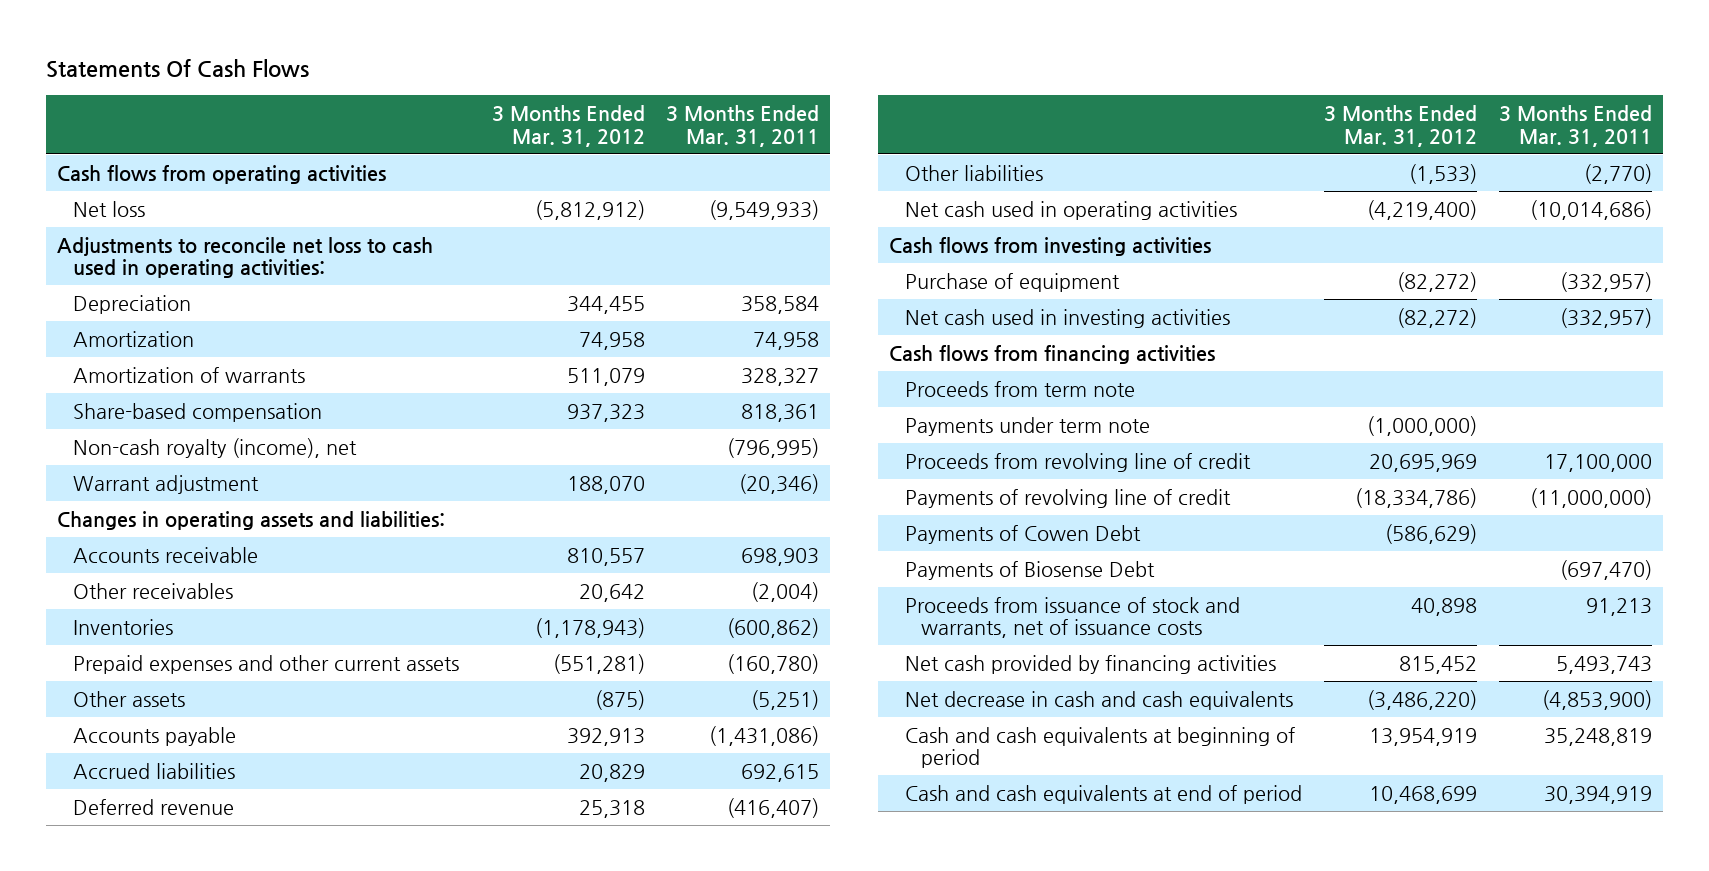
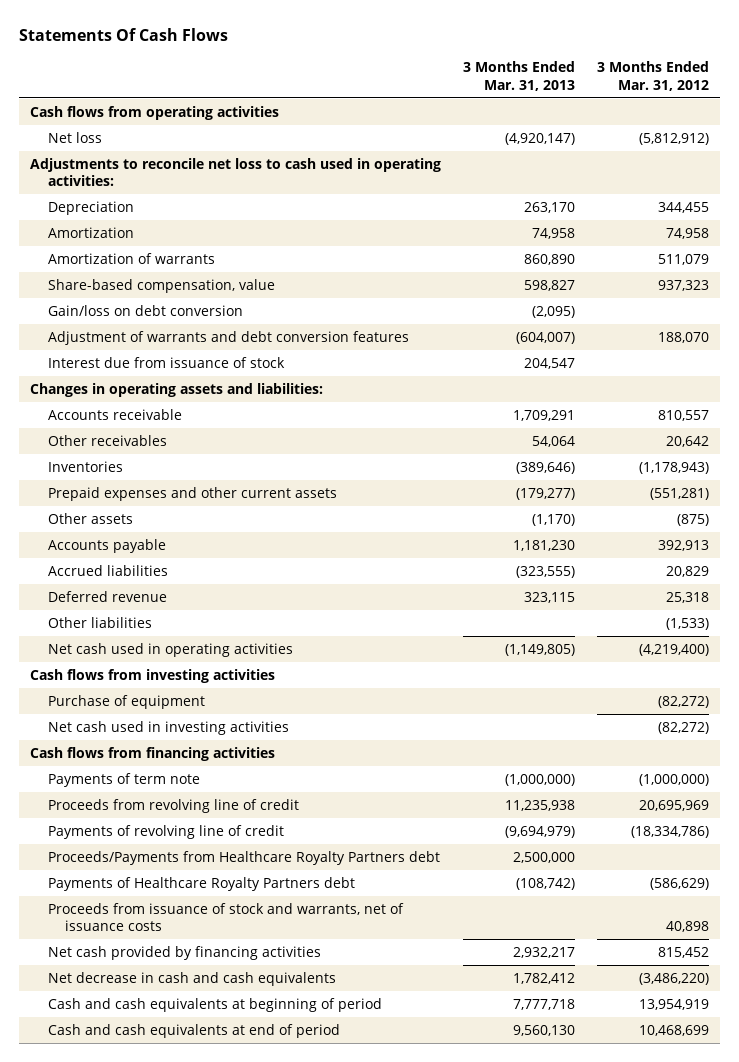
[666,104,820,147] 3 Months Ended Mar. 31, 2011 -> none
none -> [463,61,576,91] 3 Months Ended Mar. 31, 2013
[72,437,357,458] Non-cash royalty (income), net -> none
[72,402,322,422] Share-based compensation -> [47,278,275,293] Share-based compensation, value
none -> [47,304,243,316] Gain/loss on debt conversion
[72,474,259,494] Warrant adjustment -> [47,330,409,345] Adjustment of warrants and debt conversion features
none -> [47,356,285,368] Interest due from issuance of stock
[905,380,1136,397] Proceeds from term note -> none
[905,416,1151,436] Payments under term note -> [47,772,200,787] Payments of term note
[905,560,1156,580] Payments of Biosense Debt -> none
none -> [47,850,440,865] Proceeds/Payments from Healthcare Royalty Partners debt
[905,524,1142,544] Payments of Cowen Debt -> [47,876,355,891] Payments of Healthcare Royalty Partners debt

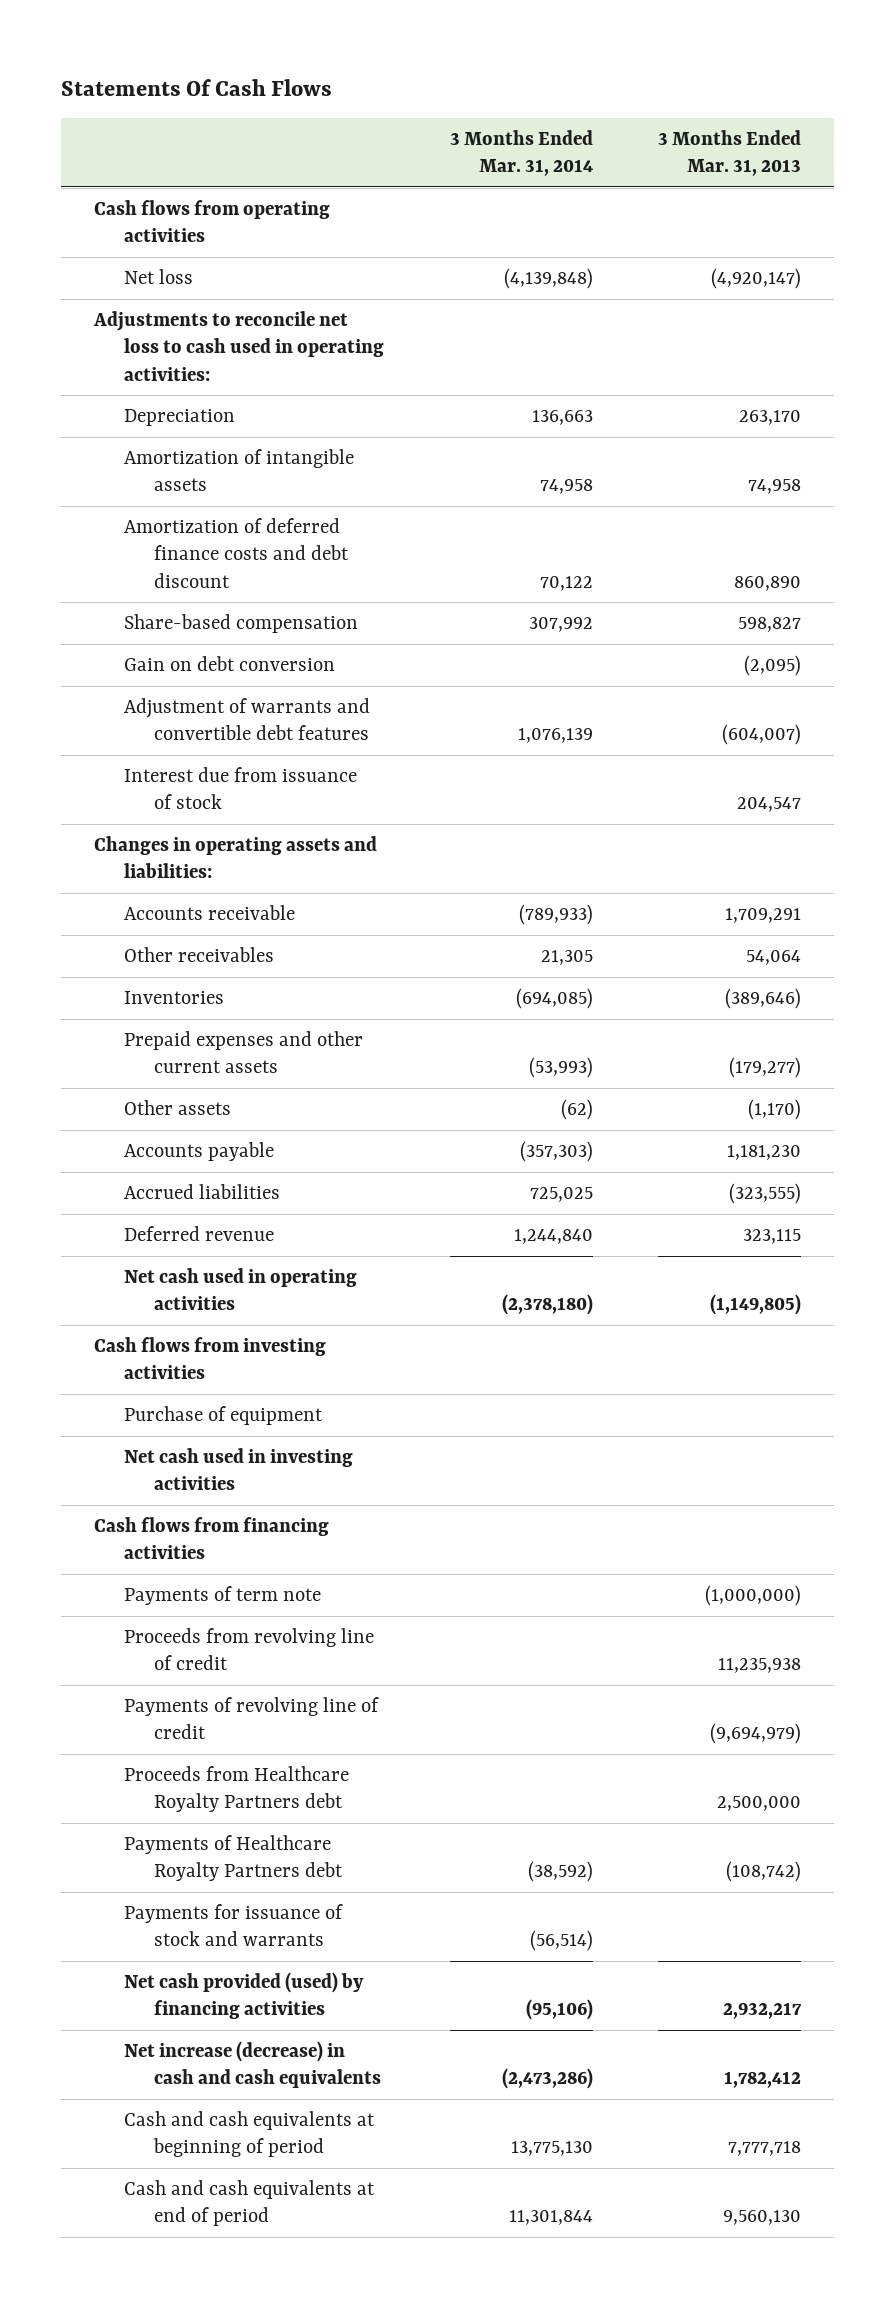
[597,61,710,91] 3 Months Ended Mar. 31, 2012 -> none
none -> [449,129,593,177] 3 Months Ended Mar. 31, 2014
[47,226,134,238] Amortization -> [123,449,354,492] Amortization of intangible assets
[47,252,215,264] Amortization of warrants -> [123,518,349,588] Amortization of deferred finance costs and debt discount
[47,278,275,293] Share-based compensation, value -> [123,614,358,634] Share-based compensation
[47,304,243,316] Gain/loss on debt conversion -> [123,656,335,672] Gain on debt conversion
[47,330,409,345] Adjustment of warrants and debt conversion features -> [123,698,370,741] Adjustment of warrants and convertible debt features
[47,616,152,628] Other liabilities -> none
[47,850,440,865] Proceeds/Payments from Healthcare Royalty Partners debt -> [123,1766,349,1813] Proceeds from Healthcare Royalty Partners debt
[47,902,404,932] Proceeds from issuance of stock and warrants, net of issuance costs -> [123,1904,343,1947] Payments for issuance of stock and warrants
[47,945,321,960] Net cash provided by financing activities -> [123,1972,364,2020] Net cash provided (used) by financing activities
[47,971,336,986] Net decrease in cash and cash equivalents -> [123,2041,381,2089] Net increase (decrease) in cash and cash equivalents

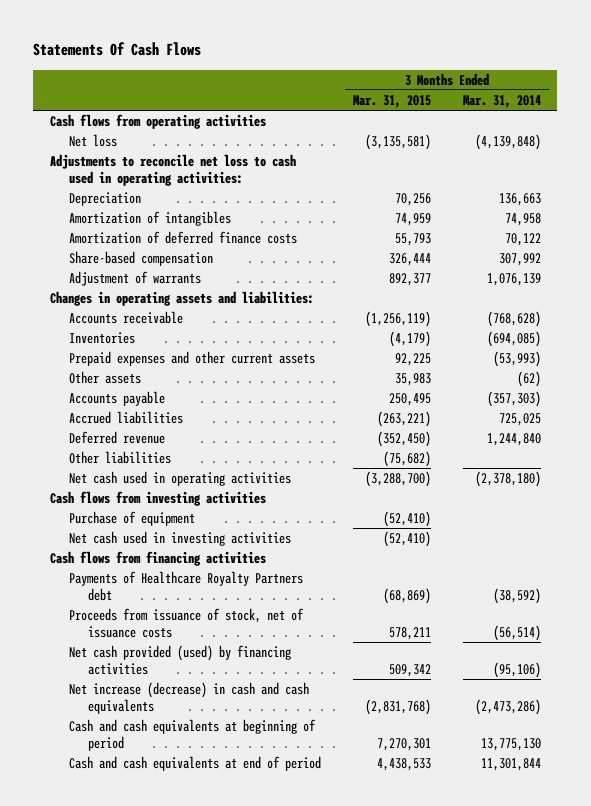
[658,129,802,177] 3 Months Ended Mar. 31, 2013 -> none
none -> [352,95,431,109] Mar. 31, 2015
[123,449,354,492] Amortization of intangible assets -> [68,211,231,227] Amortization of intangibles
[123,518,349,588] Amortization of deferred finance costs and debt discount -> [68,231,297,245] Amortization of deferred finance costs
[123,656,335,672] Gain on debt conversion -> none
[123,767,357,810] Interest due from issuance of stock -> none
[123,698,370,741] Adjustment of warrants and convertible debt features -> [68,271,201,287] Adjustment of warrants
[123,947,274,963] Other receivables -> none
[518,904,593,926] (789,933) -> [487,311,542,328] (768,628)
none -> [68,451,171,465] Other liabilities
[123,1586,321,1606] Payments of term note -> none
[123,1628,374,1671] Proceeds from revolving line of credit -> none
[123,1697,379,1740] Payments of revolving line of credit -> none
[123,1766,349,1813] Proceeds from Healthcare Royalty Partners debt -> none
[123,1904,343,1947] Payments for issuance of stock and warrants -> [68,608,304,638] Proceeds from issuance of stock, net of issuance costs

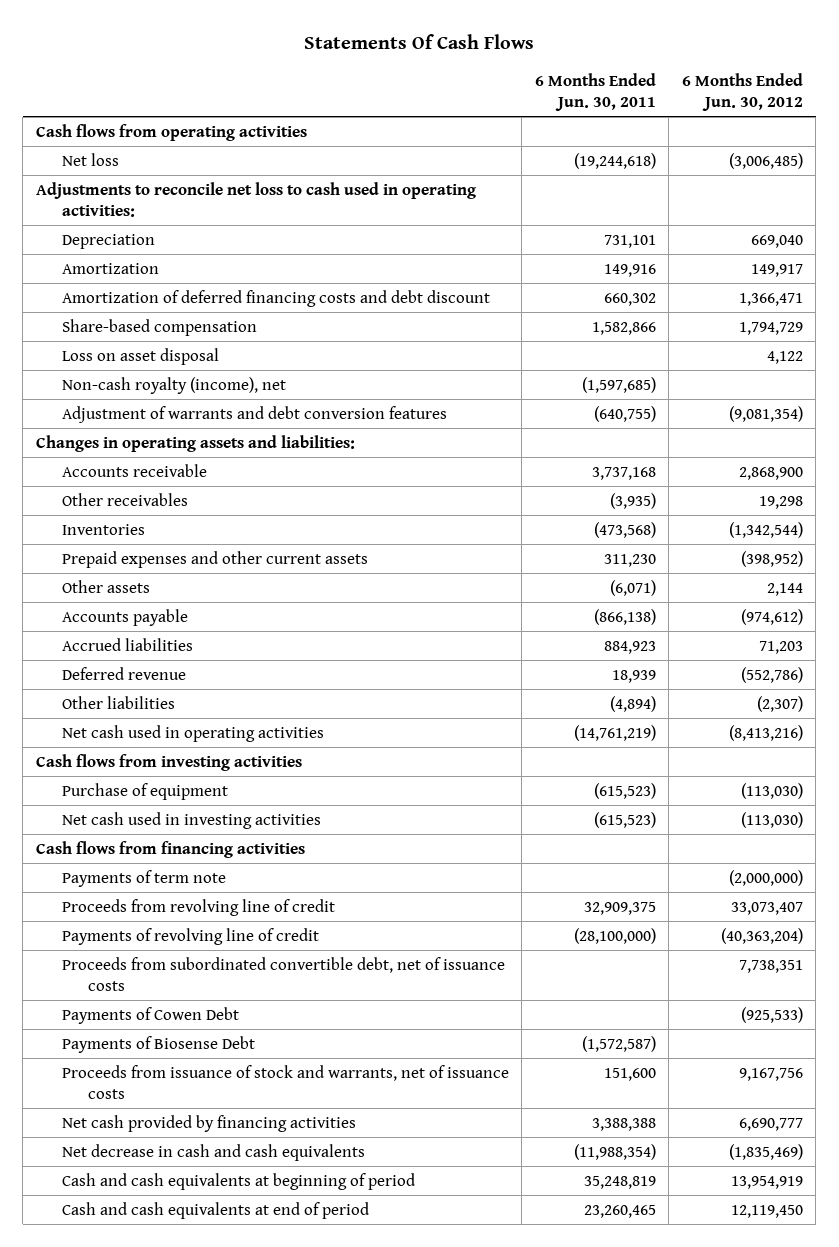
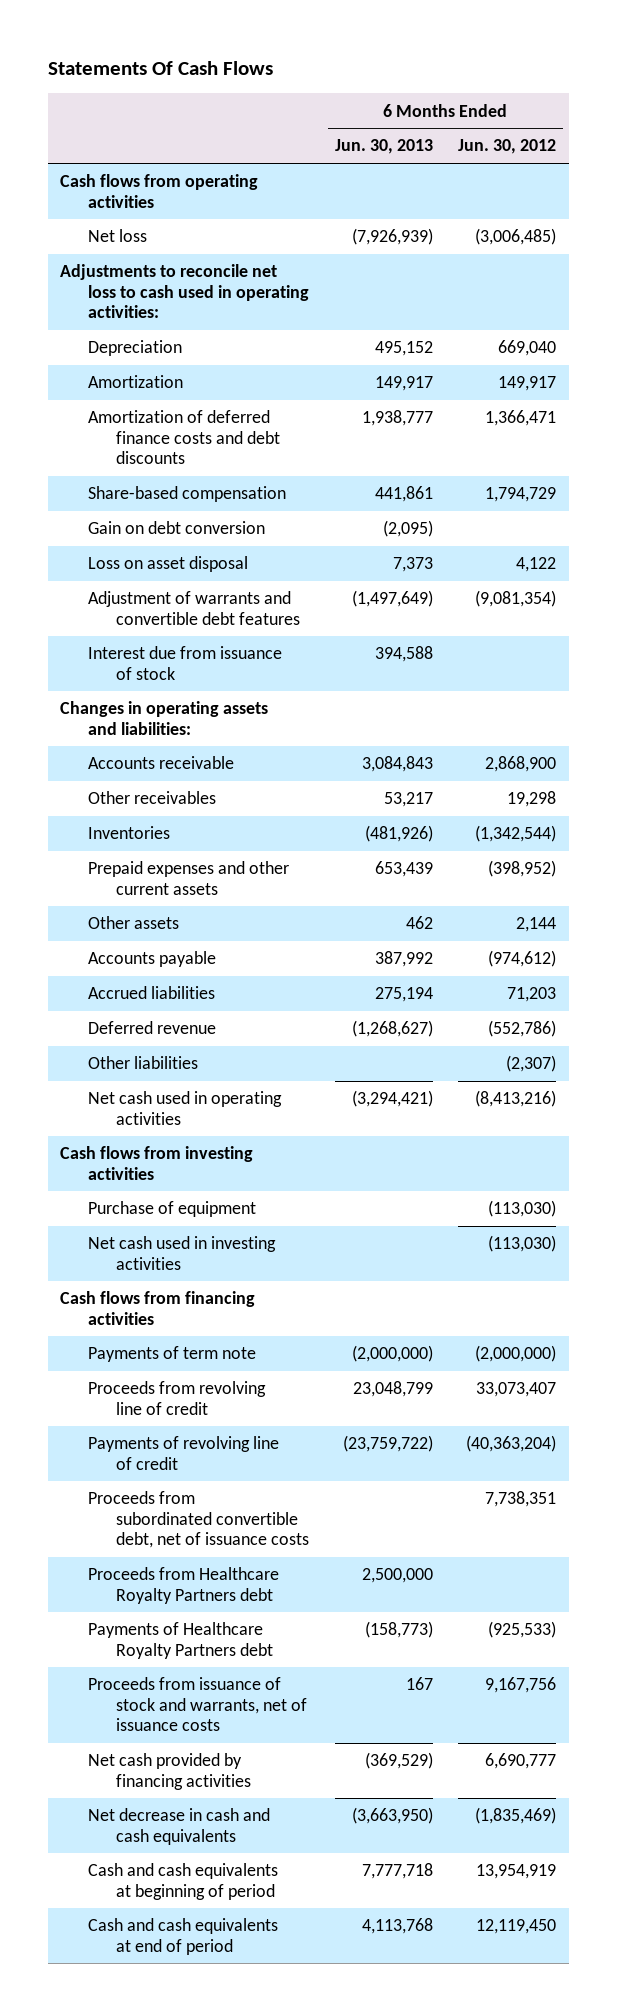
[534,72,656,112] 6 Months Ended Jun. 30, 2011 -> none
none -> [334,139,433,155] Jun. 30, 2013
[61,289,490,307] Amortization of deferred financing costs and debt discount -> [88,410,280,465] Amortization of deferred finance costs and debt discounts
none -> [88,521,266,535] Gain on debt conversion
[61,376,286,394] Non-cash royalty (income), net -> none
[61,405,447,423] Adjustment of warrants and debt conversion features -> [88,591,300,625] Adjustment of warrants and convertible debt features
none -> [88,646,283,680] Interest due from issuance of stock
[61,1035,255,1053] Payments of Biosense Debt -> none
none -> [88,1567,280,1604] Proceeds from Healthcare Royalty Partners debt
[61,1006,239,1024] Payments of Cowen Debt -> [88,1622,273,1659] Payments of Healthcare Royalty Partners debt

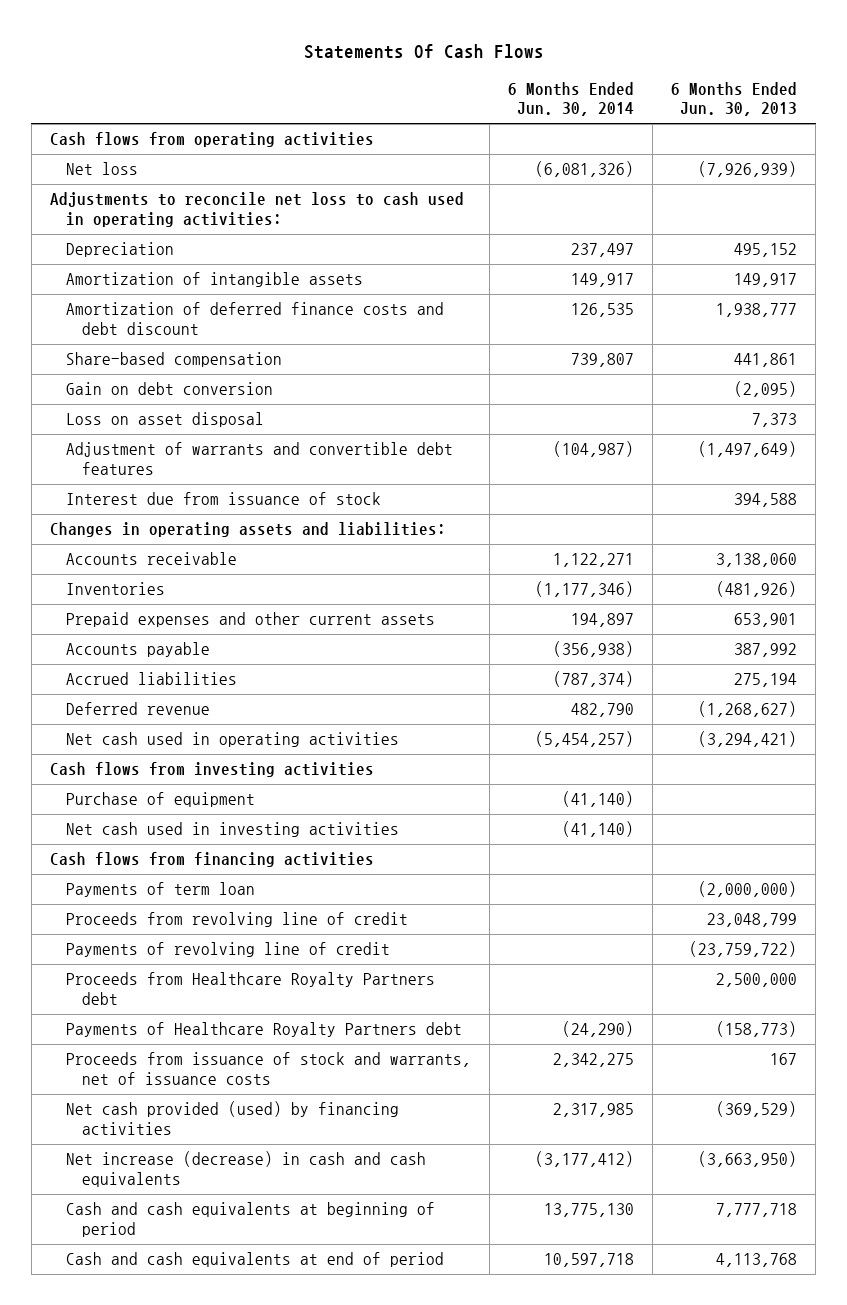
[458,139,557,155] Jun. 30, 2012 -> none
none -> [508,81,635,117] 6 Months Ended Jun. 30, 2014
[88,375,184,389] Amortization -> [65,272,363,288] Amortization of intangible assets
[88,410,280,465] Amortization of deferred finance costs and debt discounts -> [65,302,444,336] Amortization of deferred finance costs and debt discount
[88,791,217,805] Other receivables -> none
[361,756,433,773] 3,084,843 -> [716,553,798,568] 3,138,060
[88,916,180,930] Other assets -> none
[374,861,433,878] 653,439 -> [734,613,798,628] 653,901
[88,1056,199,1070] Other liabilities -> none
[88,1346,257,1363] Payments of term note -> [65,882,255,898] Payments of term loan
[88,1491,309,1549] Proceeds from subordinated convertible debt, net of issuance costs -> none
[88,1753,251,1790] Net cash provided by financing activities -> [65,1101,399,1136] Net cash provided (used) by financing activities
[88,1808,271,1845] Net decrease in cash and cash equivalents -> [65,1151,426,1188] Net increase (decrease) in cash and cash equivalents

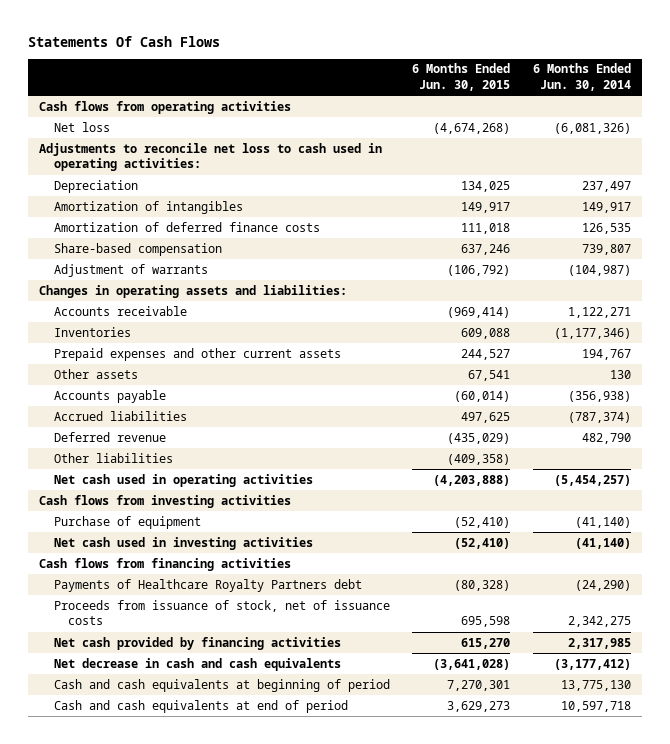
[671,81,798,117] 6 Months Ended Jun. 30, 2013 -> none
none -> [412,63,511,91] 6 Months Ended Jun. 30, 2015
[65,272,363,288] Amortization of intangible assets -> [53,200,243,214] Amortization of intangibles
[65,302,444,336] Amortization of deferred finance costs and debt discount -> [53,221,320,232] Amortization of deferred finance costs
[65,382,273,396] Gain on debt conversion -> none
[65,412,264,428] Loss on asset disposal -> none
[65,492,381,506] Interest due from issuance of stock -> none
[65,442,453,476] Adjustment of warrants and convertible debt features -> [53,263,208,277] Adjustment of warrants
[571,613,635,628] 194,897 -> [581,348,631,360] 194,767
none -> [53,368,138,379] Other assets
none -> [53,452,173,463] Other liabilities
[65,882,255,898] Payments of term loan -> none
[65,912,408,928] Proceeds from revolving line of credit -> none
[65,942,390,958] Payments of revolving line of credit -> none
[65,972,435,1006] Proceeds from Healthcare Royalty Partners debt -> none
[65,1052,471,1086] Proceeds from issuance of stock and warrants, net of issuance costs -> [53,599,390,626] Proceeds from issuance of stock, net of issuance costs
[65,1101,399,1136] Net cash provided (used) by financing activities -> [53,636,341,650] Net cash provided by financing activities
[65,1151,426,1188] Net increase (decrease) in cash and cash equivalents -> [53,657,341,671] Net decrease in cash and cash equivalents

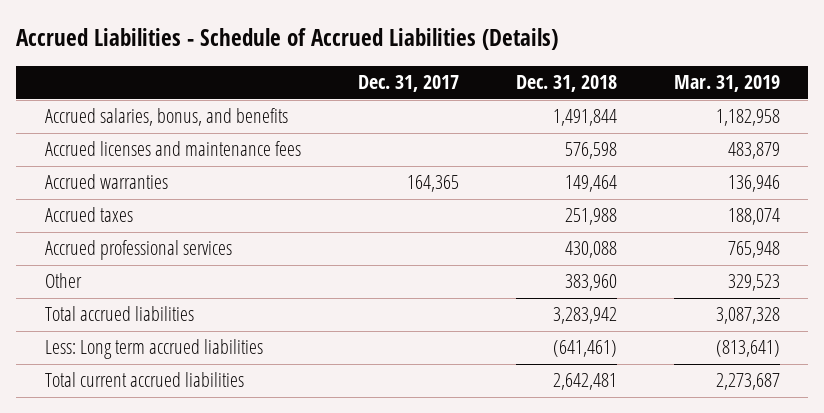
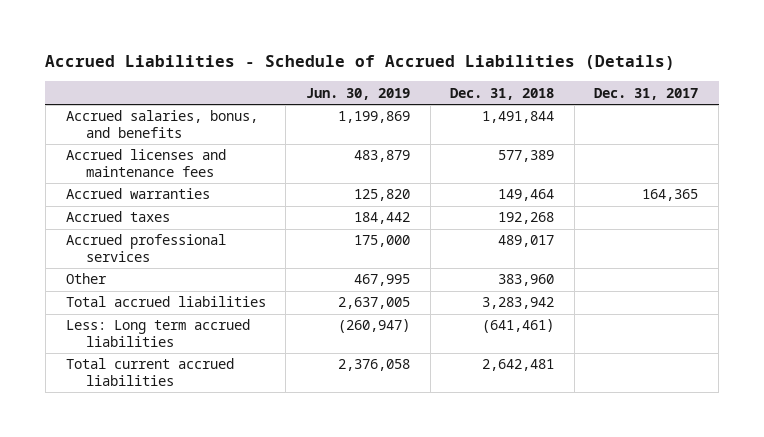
[673,75,780,93] Mar. 31, 2019 -> none
none -> [305,87,410,100] Jun. 30, 2019
[564,142,617,160] 576,598 -> [498,150,555,163] 577,389
[564,208,617,226] 251,988 -> [498,212,555,225] 192,268
[564,241,617,259] 430,088 -> [498,235,555,248] 489,017

